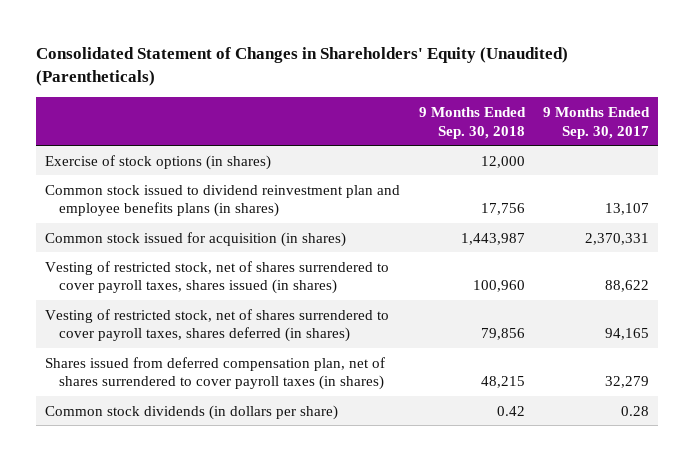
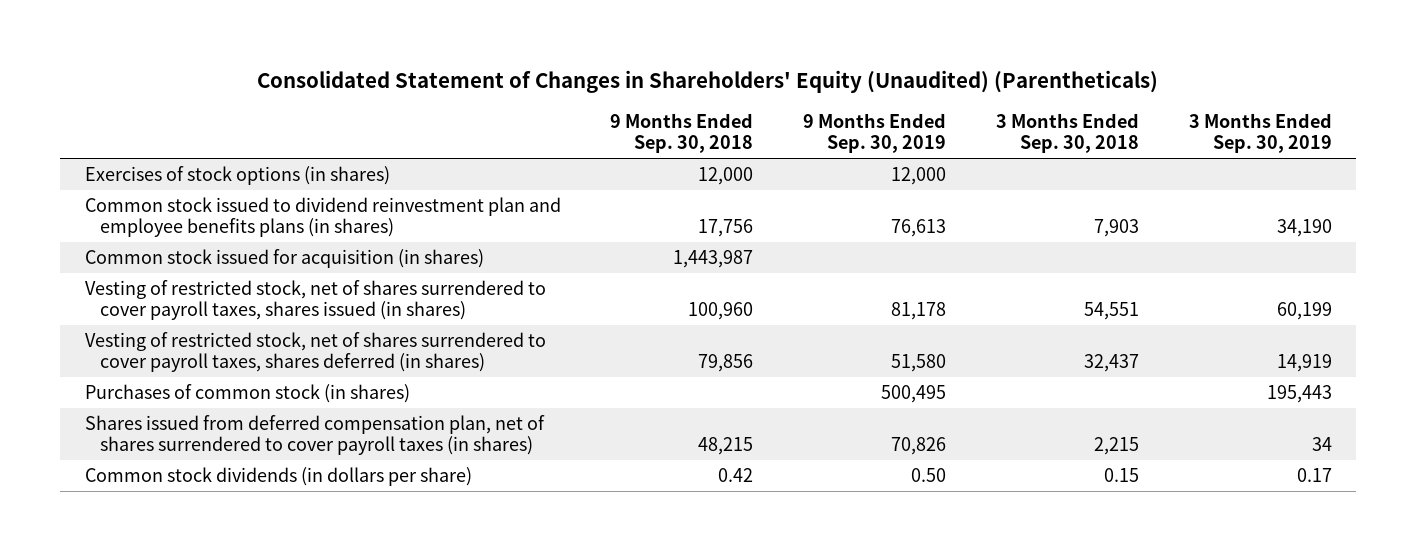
[542,106,650,139] 9 Months Ended Sep. 30, 2017 -> none
none -> [803,112,947,153] 9 Months Ended Sep. 30, 2019
none -> [995,112,1139,153] 3 Months Ended Sep. 30, 2018
none -> [1188,112,1332,153] 3 Months Ended Sep. 30, 2019
[45,154,272,170] Exercise of stock options (in shares) -> [84,166,390,186] Exercises of stock options (in shares)
none -> [84,384,410,404] Purchases of common stock (in shares)

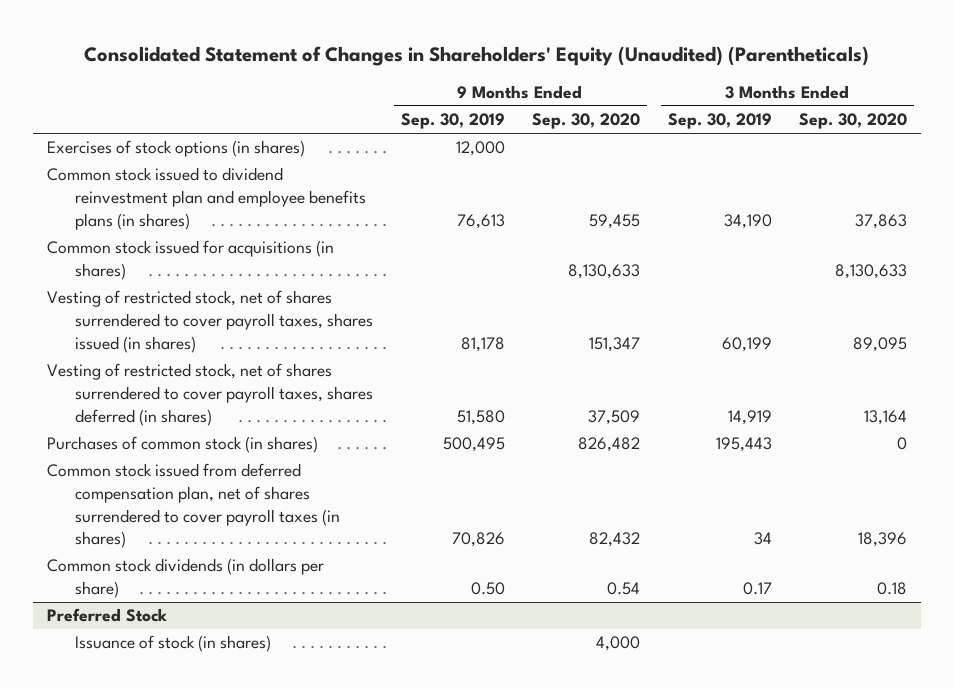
[610,112,754,153] 9 Months Ended Sep. 30, 2018 -> none
[995,112,1139,153] 3 Months Ended Sep. 30, 2018 -> none
none -> [532,113,641,130] Sep. 30, 2020
none -> [799,113,908,130] Sep. 30, 2020
[84,249,484,269] Common stock issued for acquisition (in shares) -> [47,240,335,281] Common stock issued for acquisitions (in shares)
[84,415,545,456] Shares issued from deferred compensation plan, net of shares surrendered to cover payroll taxes (in shares) -> [47,463,341,549] Common stock issued from deferred compensation plan, net of shares surrendered to cover payroll taxes (in shares)
none -> [47,608,168,623] Preferred Stock
none -> [75,635,272,653] Issuance of stock (in shares)

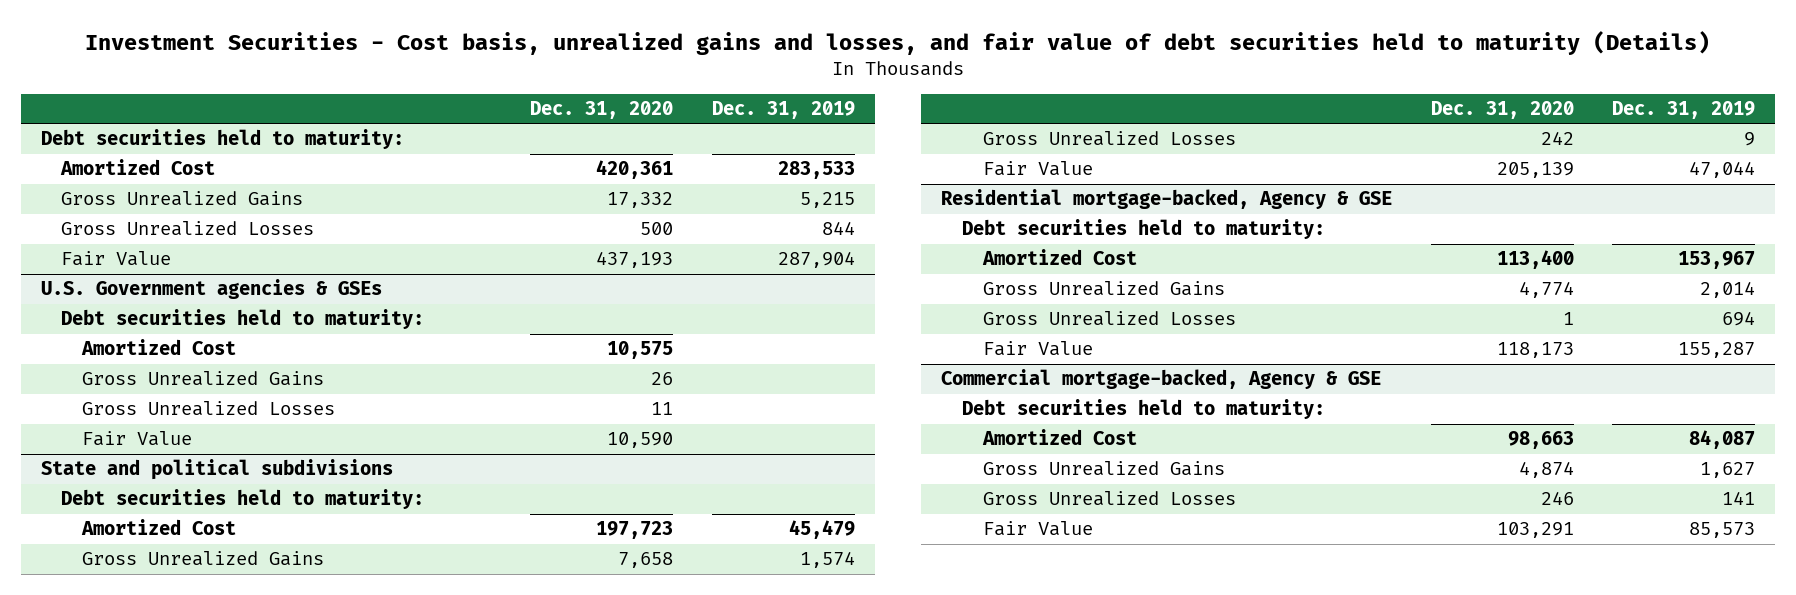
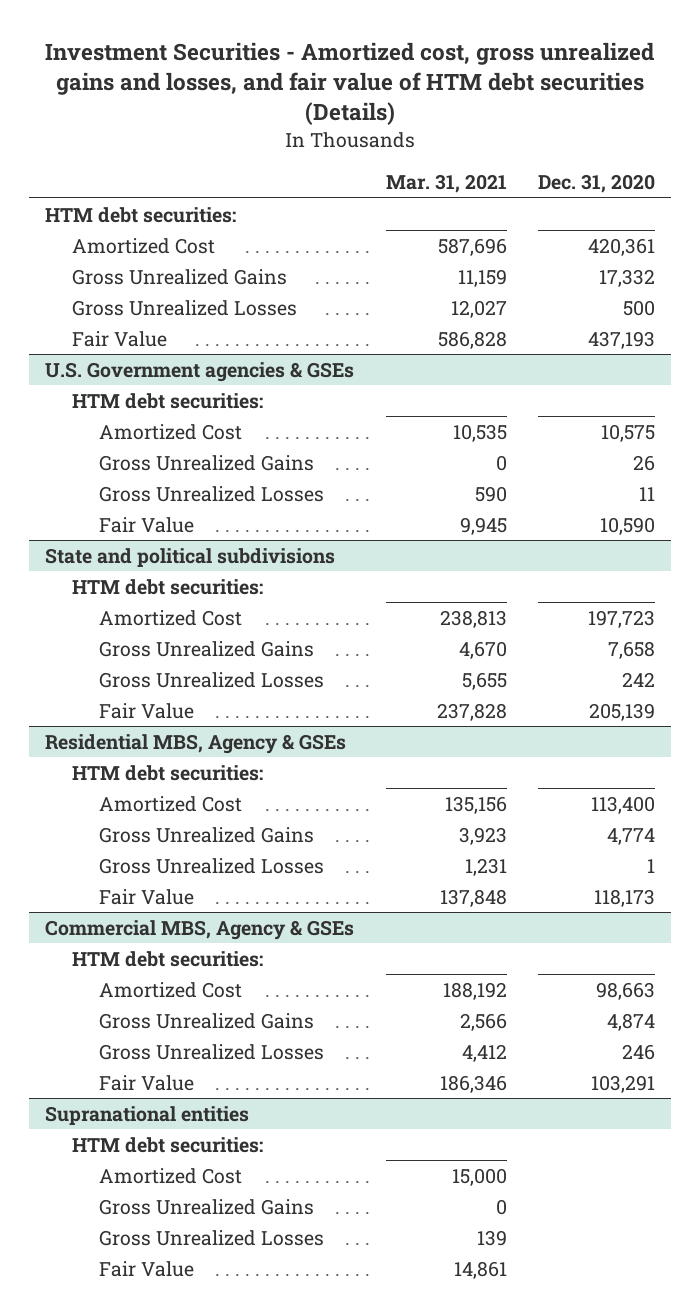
[84,30,1710,55] Investment Securities - Cost basis, unrealized gains and losses, and fair value of debt securities held to maturity (Details) -> [45,41,655,126] Investment Securities - Amortized cost, gross unrealized gains and losses, and fair value of HTM debt securities (Details)
[712,101,856,120] Dec. 31, 2019 -> none
none -> [385,173,507,193] Mar. 31, 2021
[40,129,404,150] Debt securities held to maturity: -> [45,206,237,223] HTM debt securities:
[61,309,425,330] Debt securities held to maturity: -> [71,392,263,409] HTM debt securities:
[61,489,425,510] Debt securities held to maturity: -> [71,578,263,595] HTM debt securities:
[940,189,1392,210] Residential mortgage-backed, Agency & GSE -> [45,733,347,754] Residential MBS, Agency & GSEs
[961,219,1325,240] Debt securities held to maturity: -> [71,764,263,781] HTM debt securities:
[940,369,1381,390] Commercial mortgage-backed, Agency & GSE -> [45,919,355,940] Commercial MBS, Agency & GSEs
[961,399,1325,420] Debt securities held to maturity: -> [71,950,263,967] HTM debt securities:
none -> [45,1105,250,1125] Supranational entities
none -> [71,1136,263,1153] HTM debt securities:
none -> [98,1167,242,1184] Amortized Cost
none -> [98,1198,314,1215] Gross Unrealized Gains
none -> [98,1229,324,1246] Gross Unrealized Losses
none -> [98,1260,194,1277] Fair Value

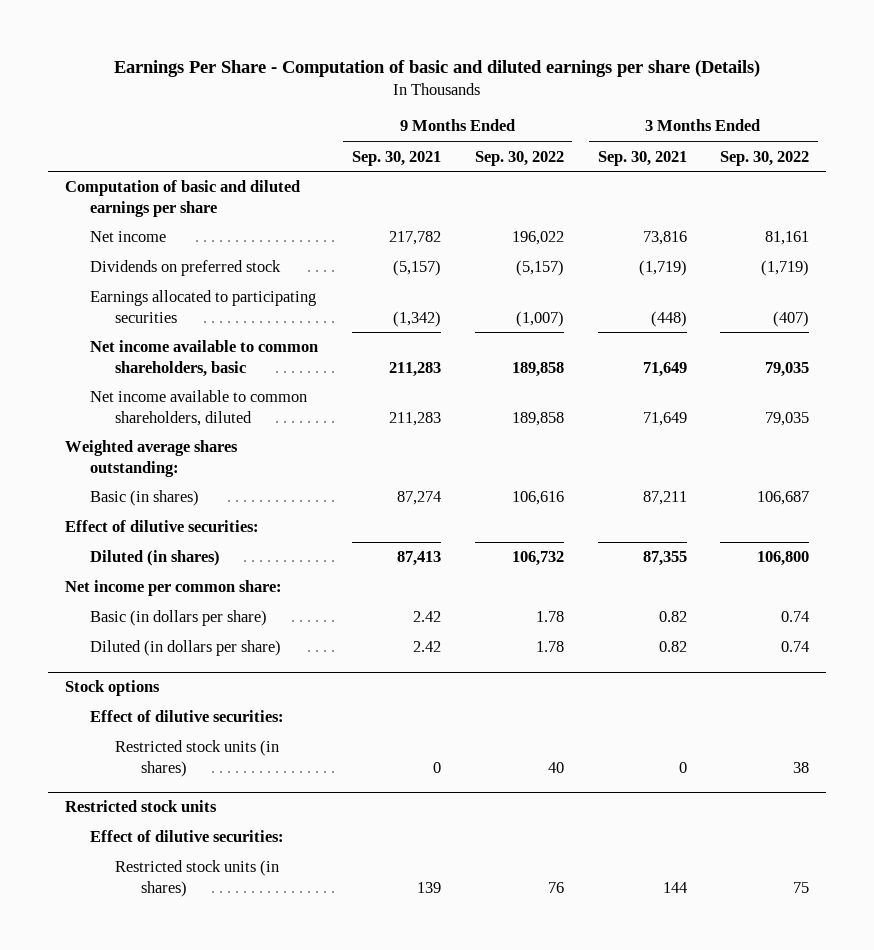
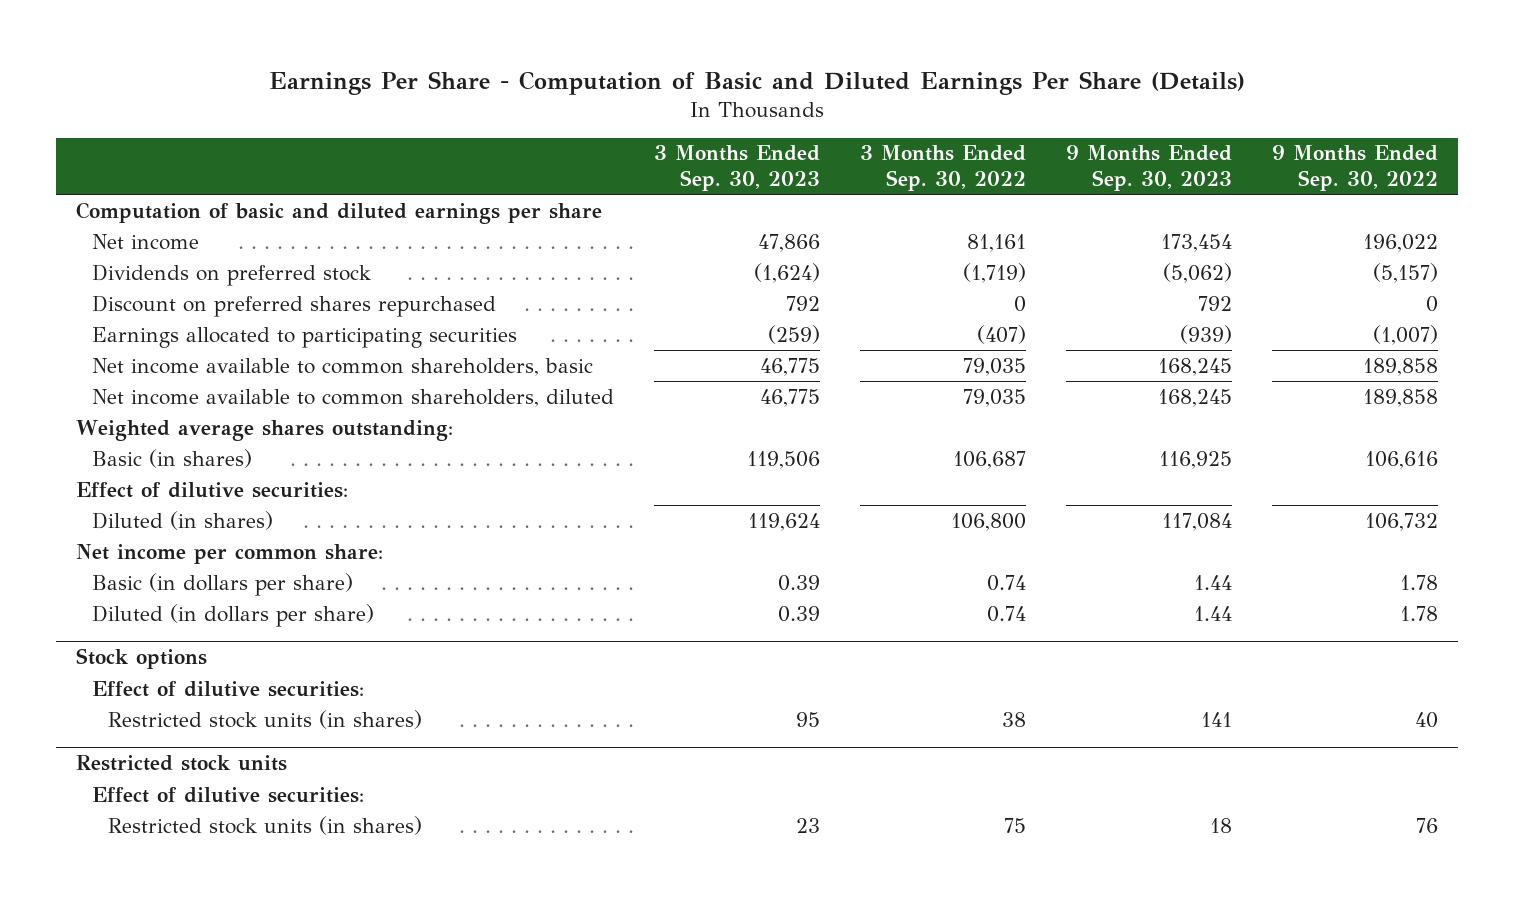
[113,59,760,77] Earnings Per Share - Computation of basic and diluted earnings per share (Details) -> [269,70,1246,95] Earnings Per Share - Computation of Basic and Diluted Earnings Per Share (Details)
[351,150,441,166] Sep. 30, 2021 -> none
[597,150,687,166] Sep. 30, 2021 -> none
none -> [654,145,821,191] 3 Months Ended Sep. 30, 2023
none -> [1066,145,1233,191] 9 Months Ended Sep. 30, 2023
none -> [92,294,497,317] Discount on preferred shares repurchased

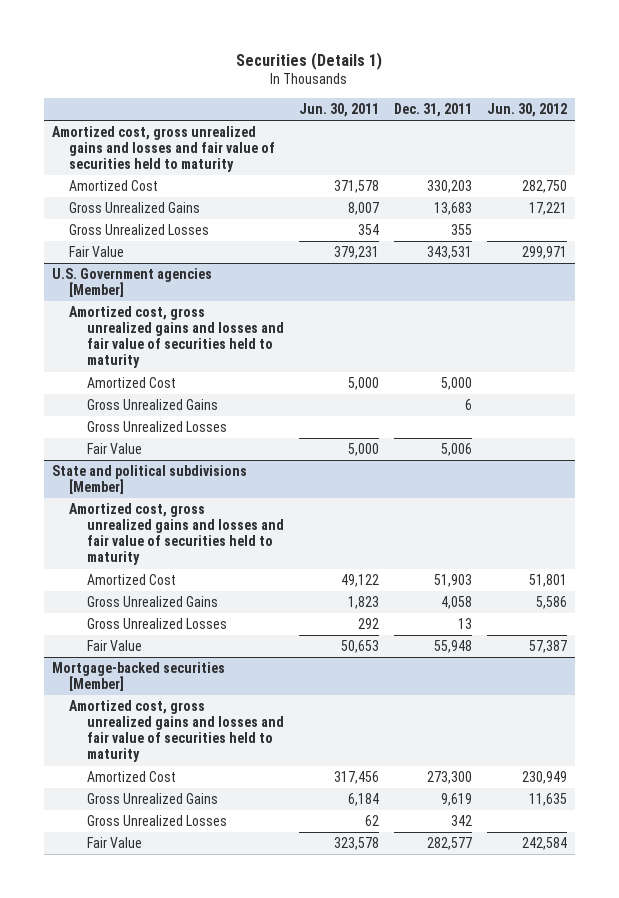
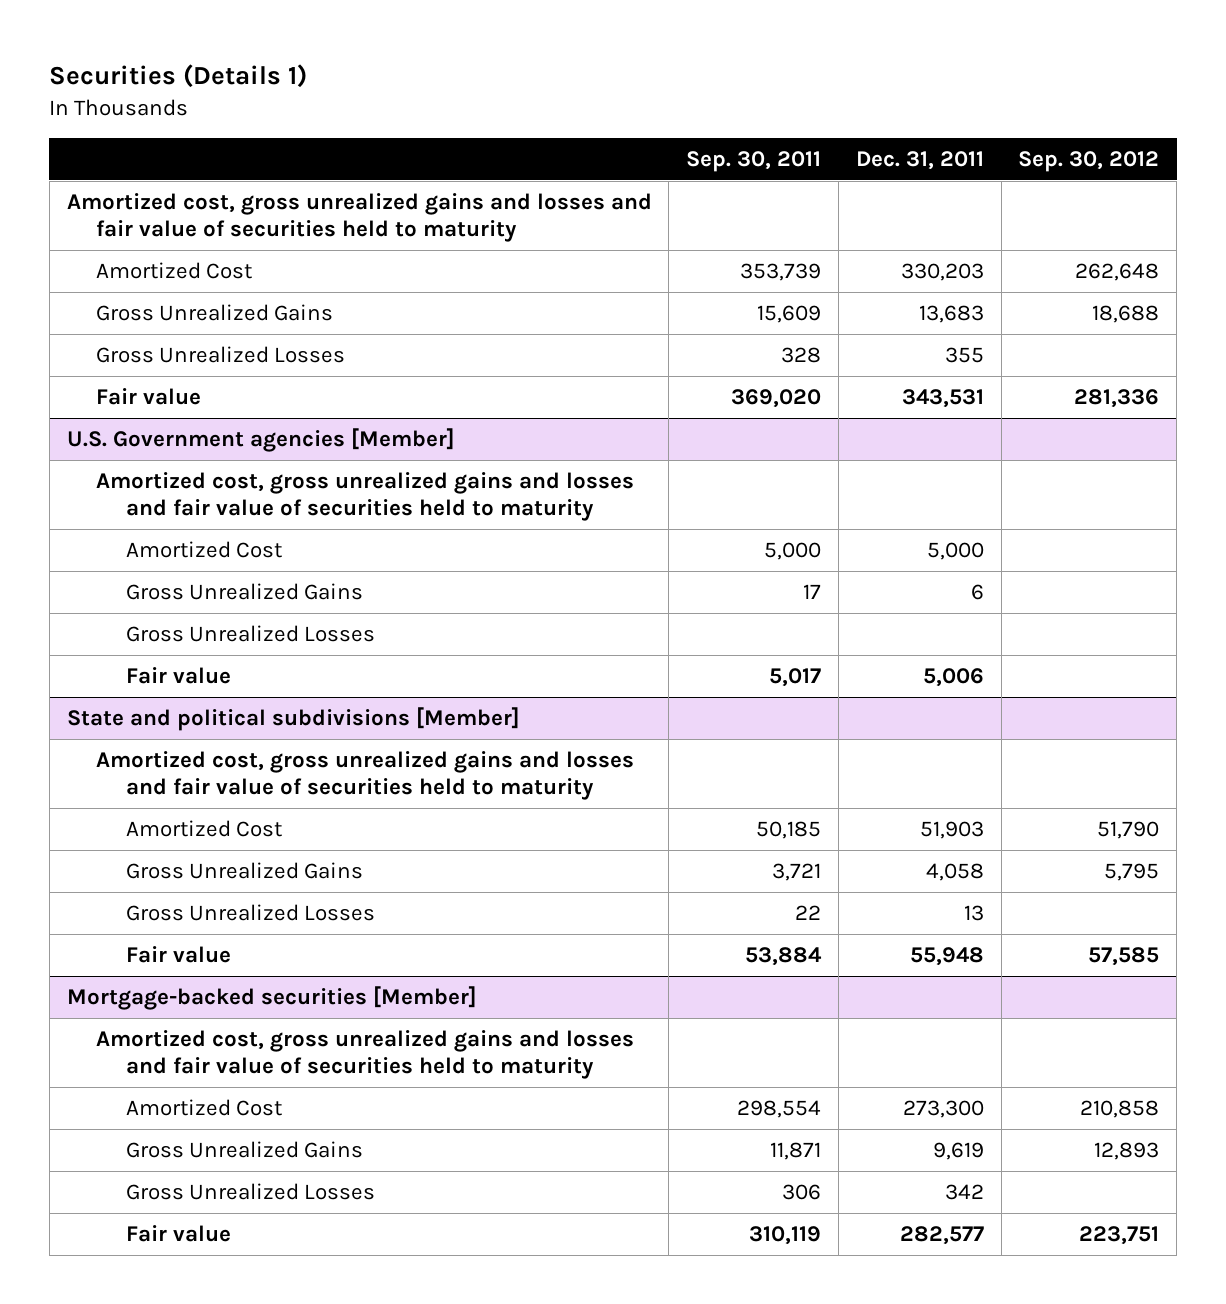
[298,102,379,117] Jun. 30, 2011 -> none
[487,102,568,117] Jun. 30, 2012 -> none
none -> [686,150,822,172] Sep. 30, 2011
none -> [1018,150,1160,172] Sep. 30, 2012
[69,245,125,257] Fair Value -> [96,388,202,406] Fair value
[86,442,142,454] Fair Value -> [125,667,231,685] Fair value
[86,639,142,651] Fair Value -> [125,946,231,964] Fair value
[86,836,142,848] Fair Value -> [125,1225,231,1243] Fair value

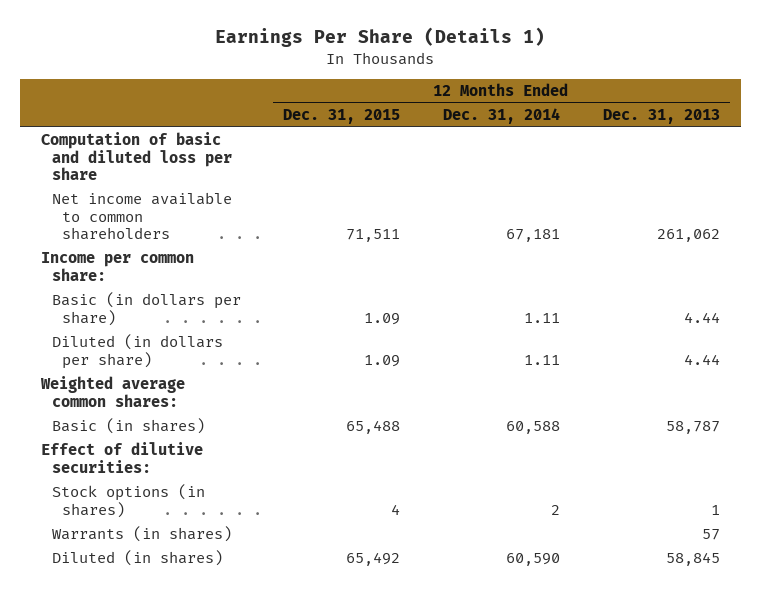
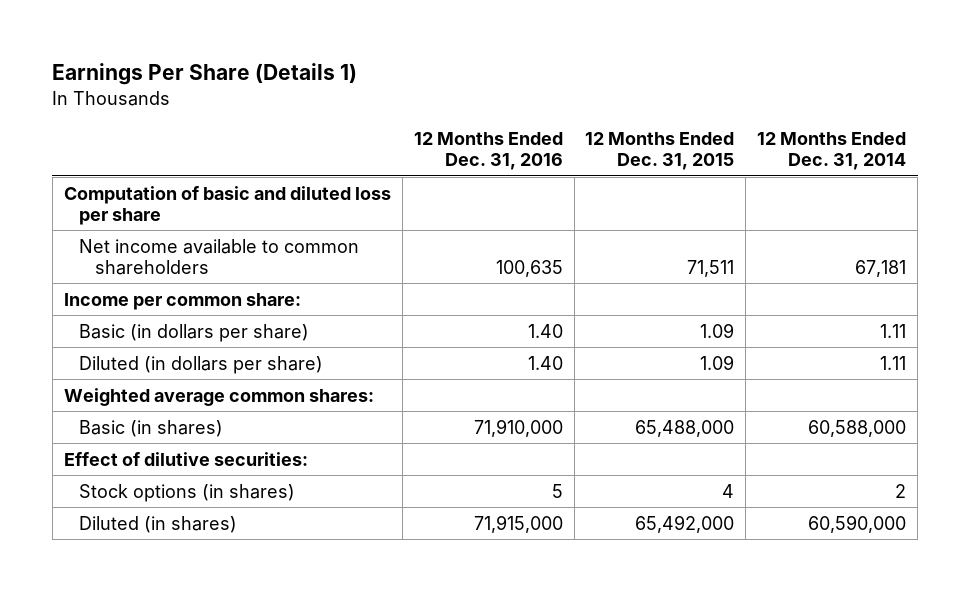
[602,109,720,125] Dec. 31, 2013 -> none
none -> [413,132,563,171] 12 Months Ended Dec. 31, 2016
[346,420,401,435] 65,488 -> [635,419,735,437] 65,488,000
[505,421,560,435] 60,588 -> [808,419,907,437] 60,588,000
[51,526,232,543] Warrants (in shares) -> none
[346,552,401,567] 65,492 -> [635,514,735,533] 65,492,000
[505,553,560,567] 60,590 -> [808,514,907,533] 60,590,000

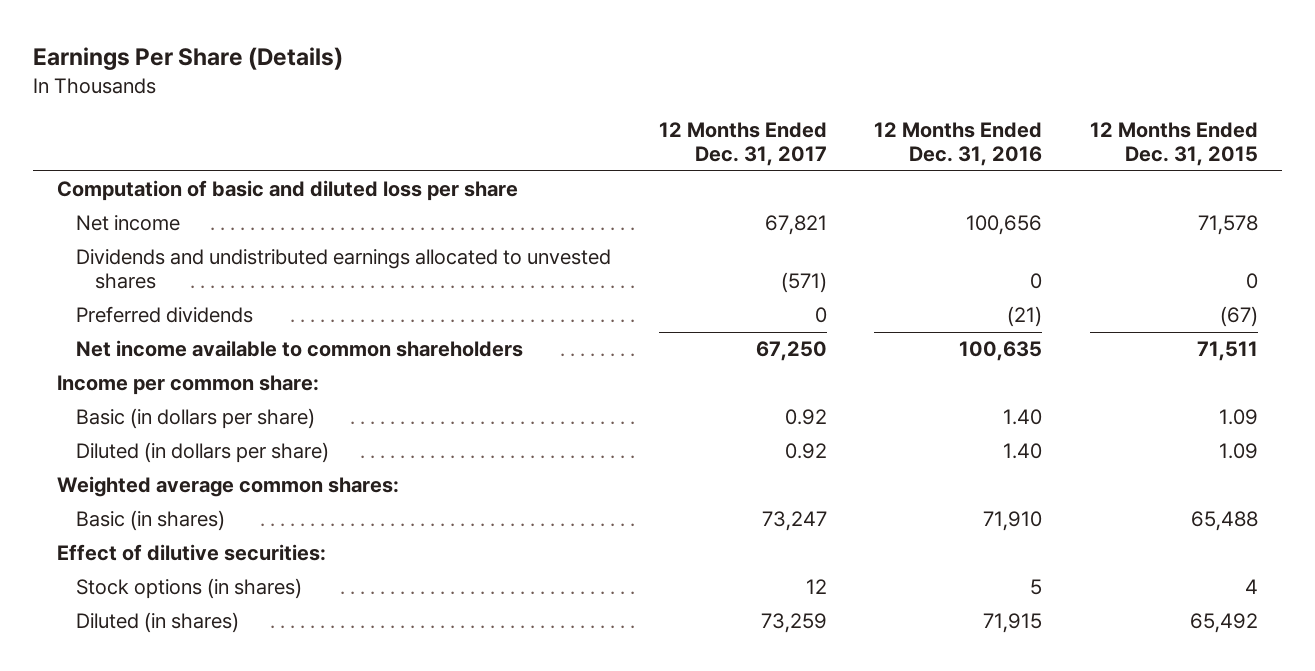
[52,63,358,86] Earnings Per Share (Details 1) -> [33,46,344,70] Earnings Per Share (Details)
[757,132,907,171] 12 Months Ended Dec. 31, 2014 -> none
none -> [658,122,827,167] 12 Months Ended Dec. 31, 2017
none -> [76,215,181,232] Net income
none -> [76,249,612,290] Dividends and undistributed earnings allocated to unvested shares
none -> [76,306,254,324] Preferred dividends
[473,418,563,437] 71,910,000 -> [983,511,1043,532] 71,910
[635,419,735,437] 65,488,000 -> [1190,511,1258,532] 65,488
[473,514,563,533] 71,915,000 -> [983,613,1043,634] 71,915
[635,514,735,533] 65,492,000 -> [1189,613,1258,634] 65,492

